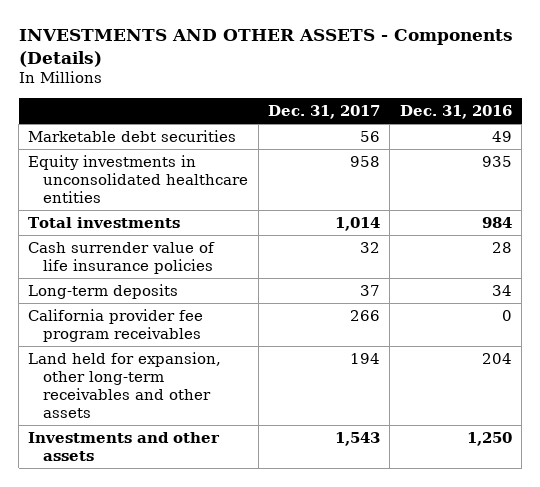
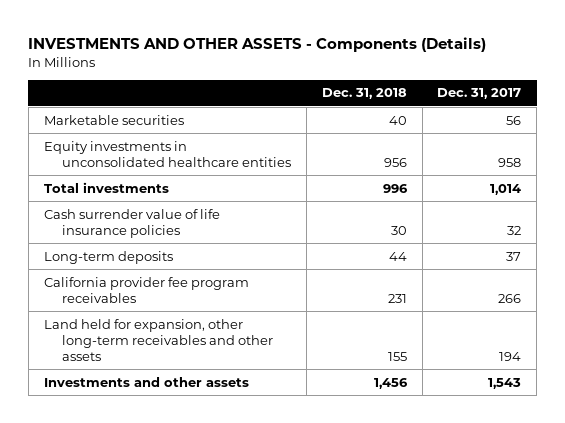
[399,104,512,119] Dec. 31, 2016 -> none
none -> [321,88,407,100] Dec. 31, 2018
[28,129,237,142] Marketable debt securities -> [43,114,184,125] Marketable securities

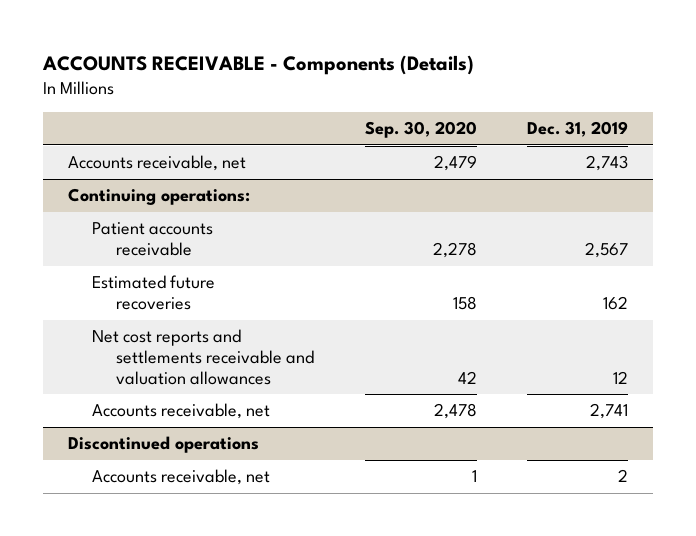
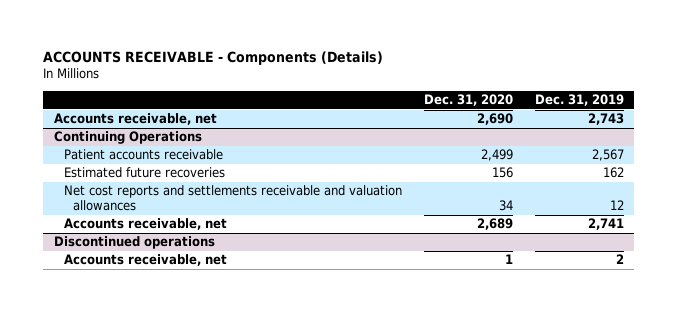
[364,121,477,139] Sep. 30, 2020 -> none
none -> [423,93,513,106] Dec. 31, 2020
[67,188,250,206] Continuing operations: -> [53,131,202,145] Continuing Operations

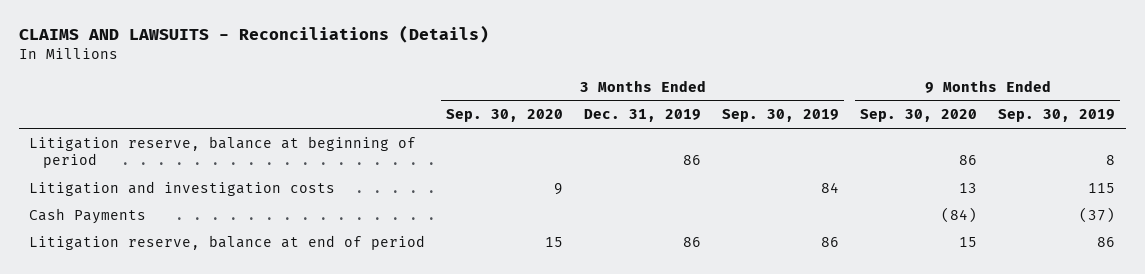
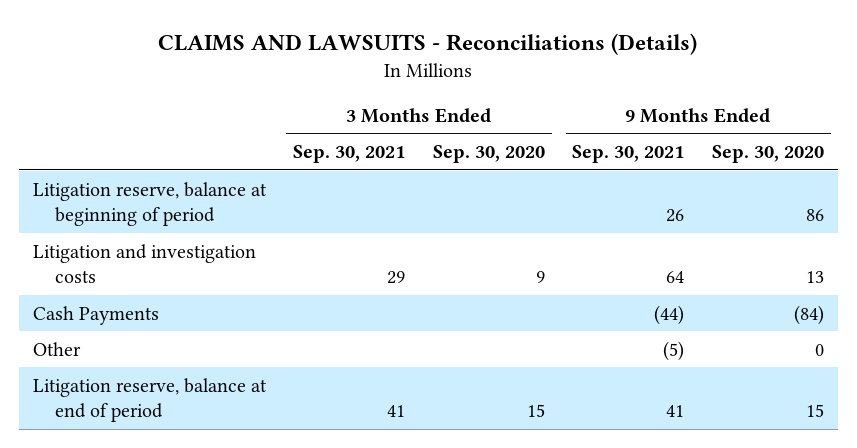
[584,109,702,123] Dec. 31, 2019 -> none
[722,109,840,123] Sep. 30, 2019 -> none
[998,109,1116,123] Sep. 30, 2019 -> none
none -> [293,145,406,164] Sep. 30, 2021
none -> [572,145,685,164] Sep. 30, 2021
none -> [32,341,81,356] Other

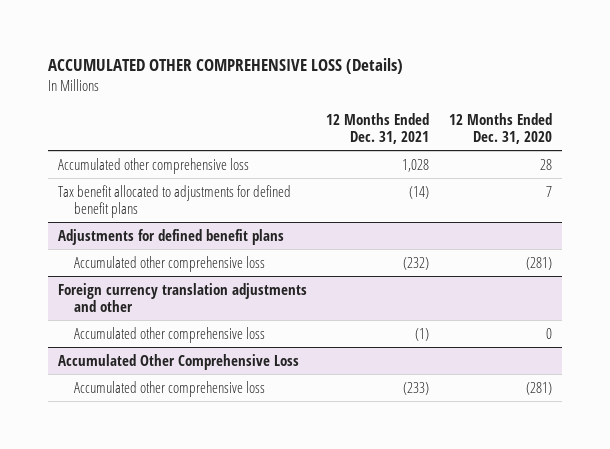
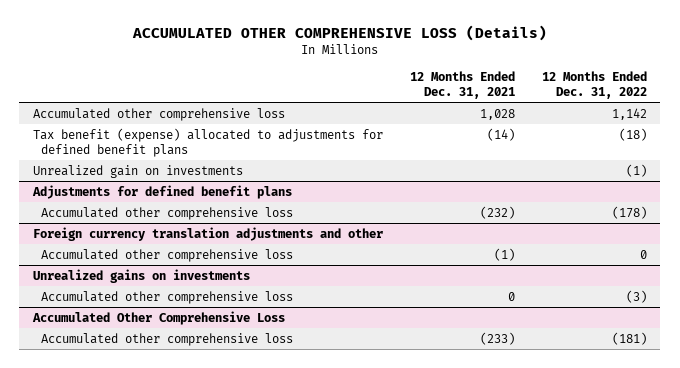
[448,112,552,144] 12 Months Ended Dec. 31, 2020 -> none
none -> [541,71,647,99] 12 Months Ended Dec. 31, 2022
[57,184,291,219] Tax benefit allocated to adjustments for defined benefit plans -> [32,127,383,157] Tax benefit (expense) allocated to adjustments for defined benefit plans
none -> [32,164,243,178] Unrealized gain on investments
none -> [32,268,250,283] Unrealized gains on investments
none -> [41,290,294,304] Accumulated other comprehensive loss

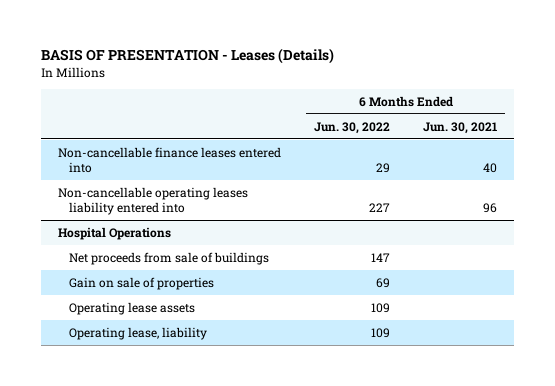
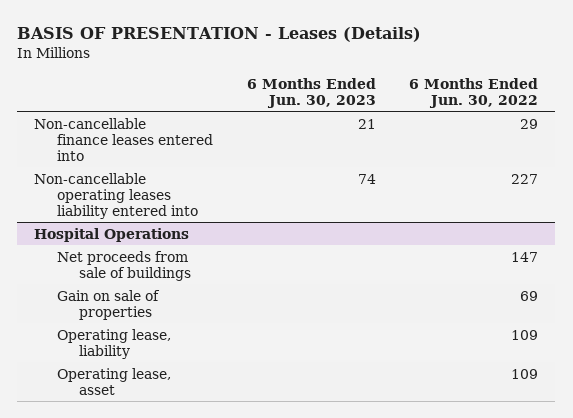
[423,121,498,134] Jun. 30, 2021 -> none
none -> [246,77,376,109] 6 Months Ended Jun. 30, 2023
[68,301,195,315] Operating lease assets -> none
none -> [56,367,171,395] Operating lease, asset

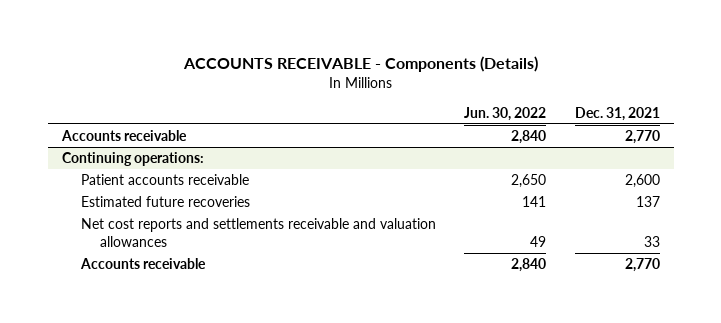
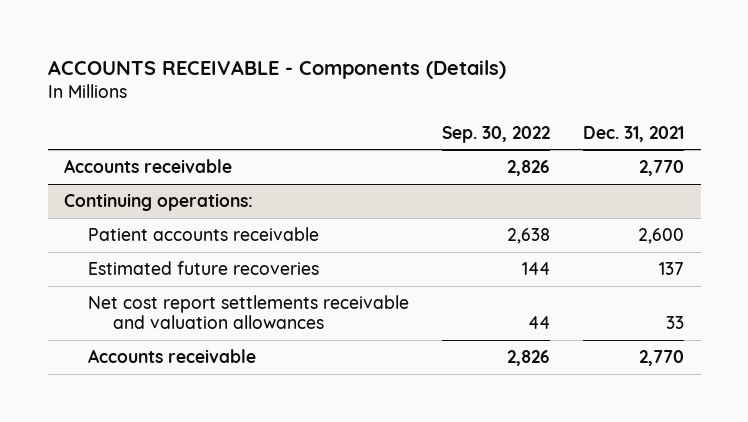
[464,106,547,121] Jun. 30, 2022 -> none
none -> [442,125,551,143] Sep. 30, 2022
[80,218,436,247] Net cost reports and settlements receivable and valuation allowances -> [88,295,410,330] Net cost report settlements receivable and valuation allowances

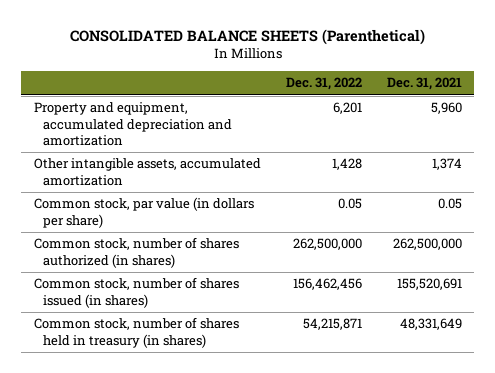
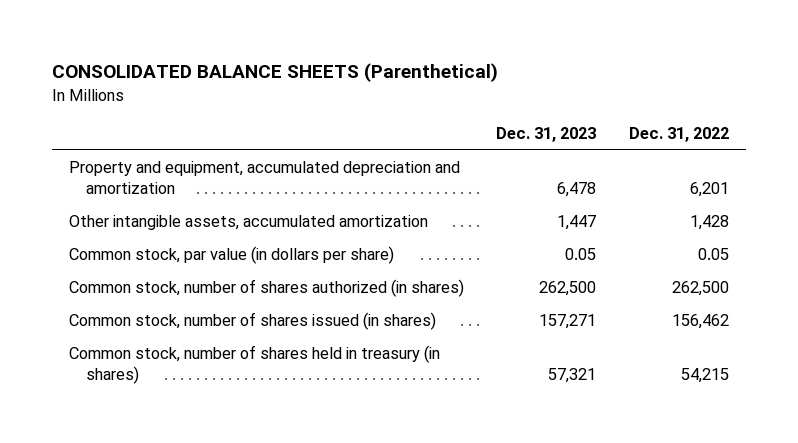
[386,77,462,91] Dec. 31, 2021 -> none
none -> [496,127,597,143] Dec. 31, 2023
[292,238,362,251] 262,500,000 -> [672,281,730,297] 262,500
[292,278,362,291] 156,462,456 -> [672,314,730,330] 156,462
[302,318,362,331] 54,215,871 -> [681,368,730,384] 54,215

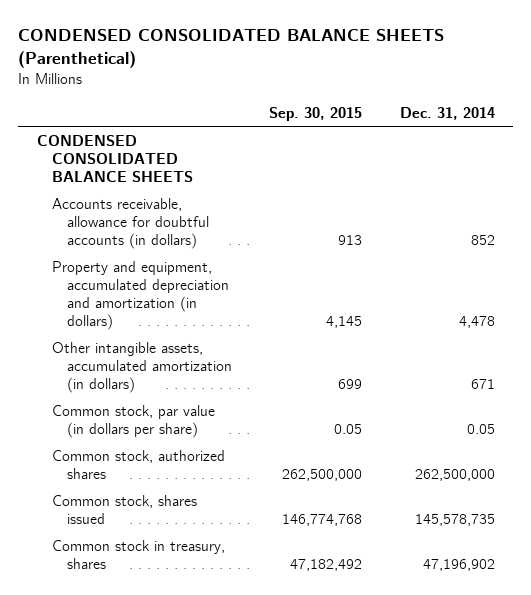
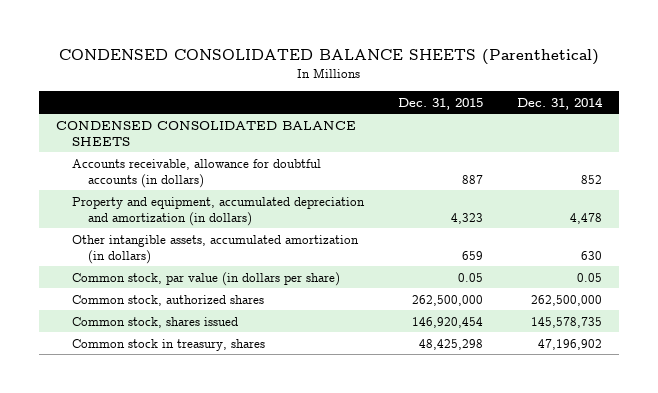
[269,107,363,122] Sep. 30, 2015 -> none
none -> [397,97,483,110] Dec. 31, 2015
[470,378,495,389] 671 -> [580,250,602,260] 630

